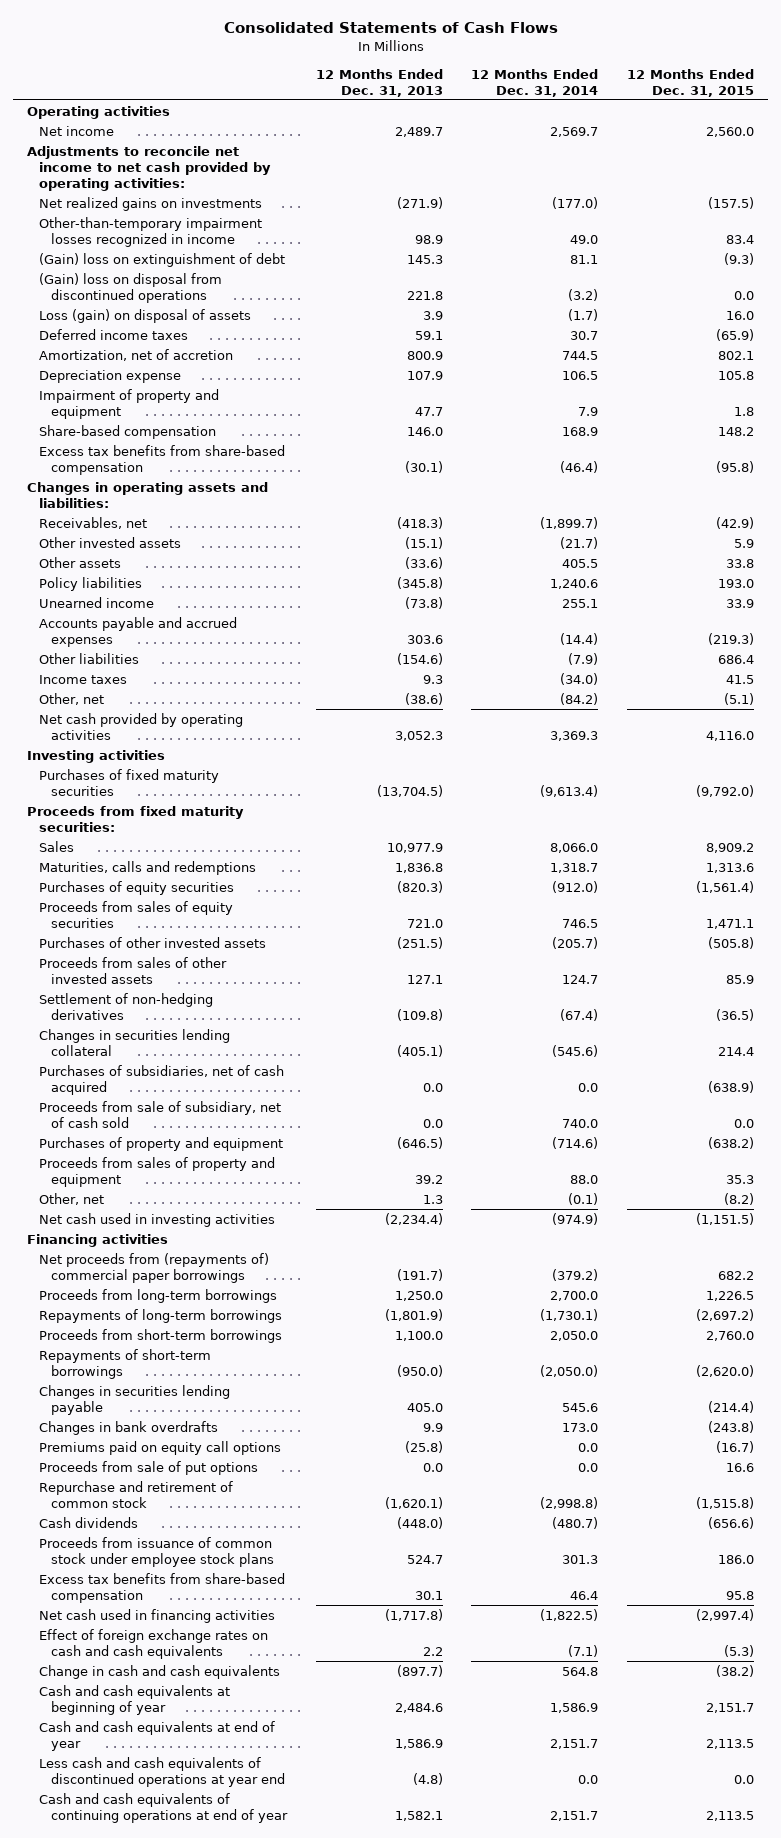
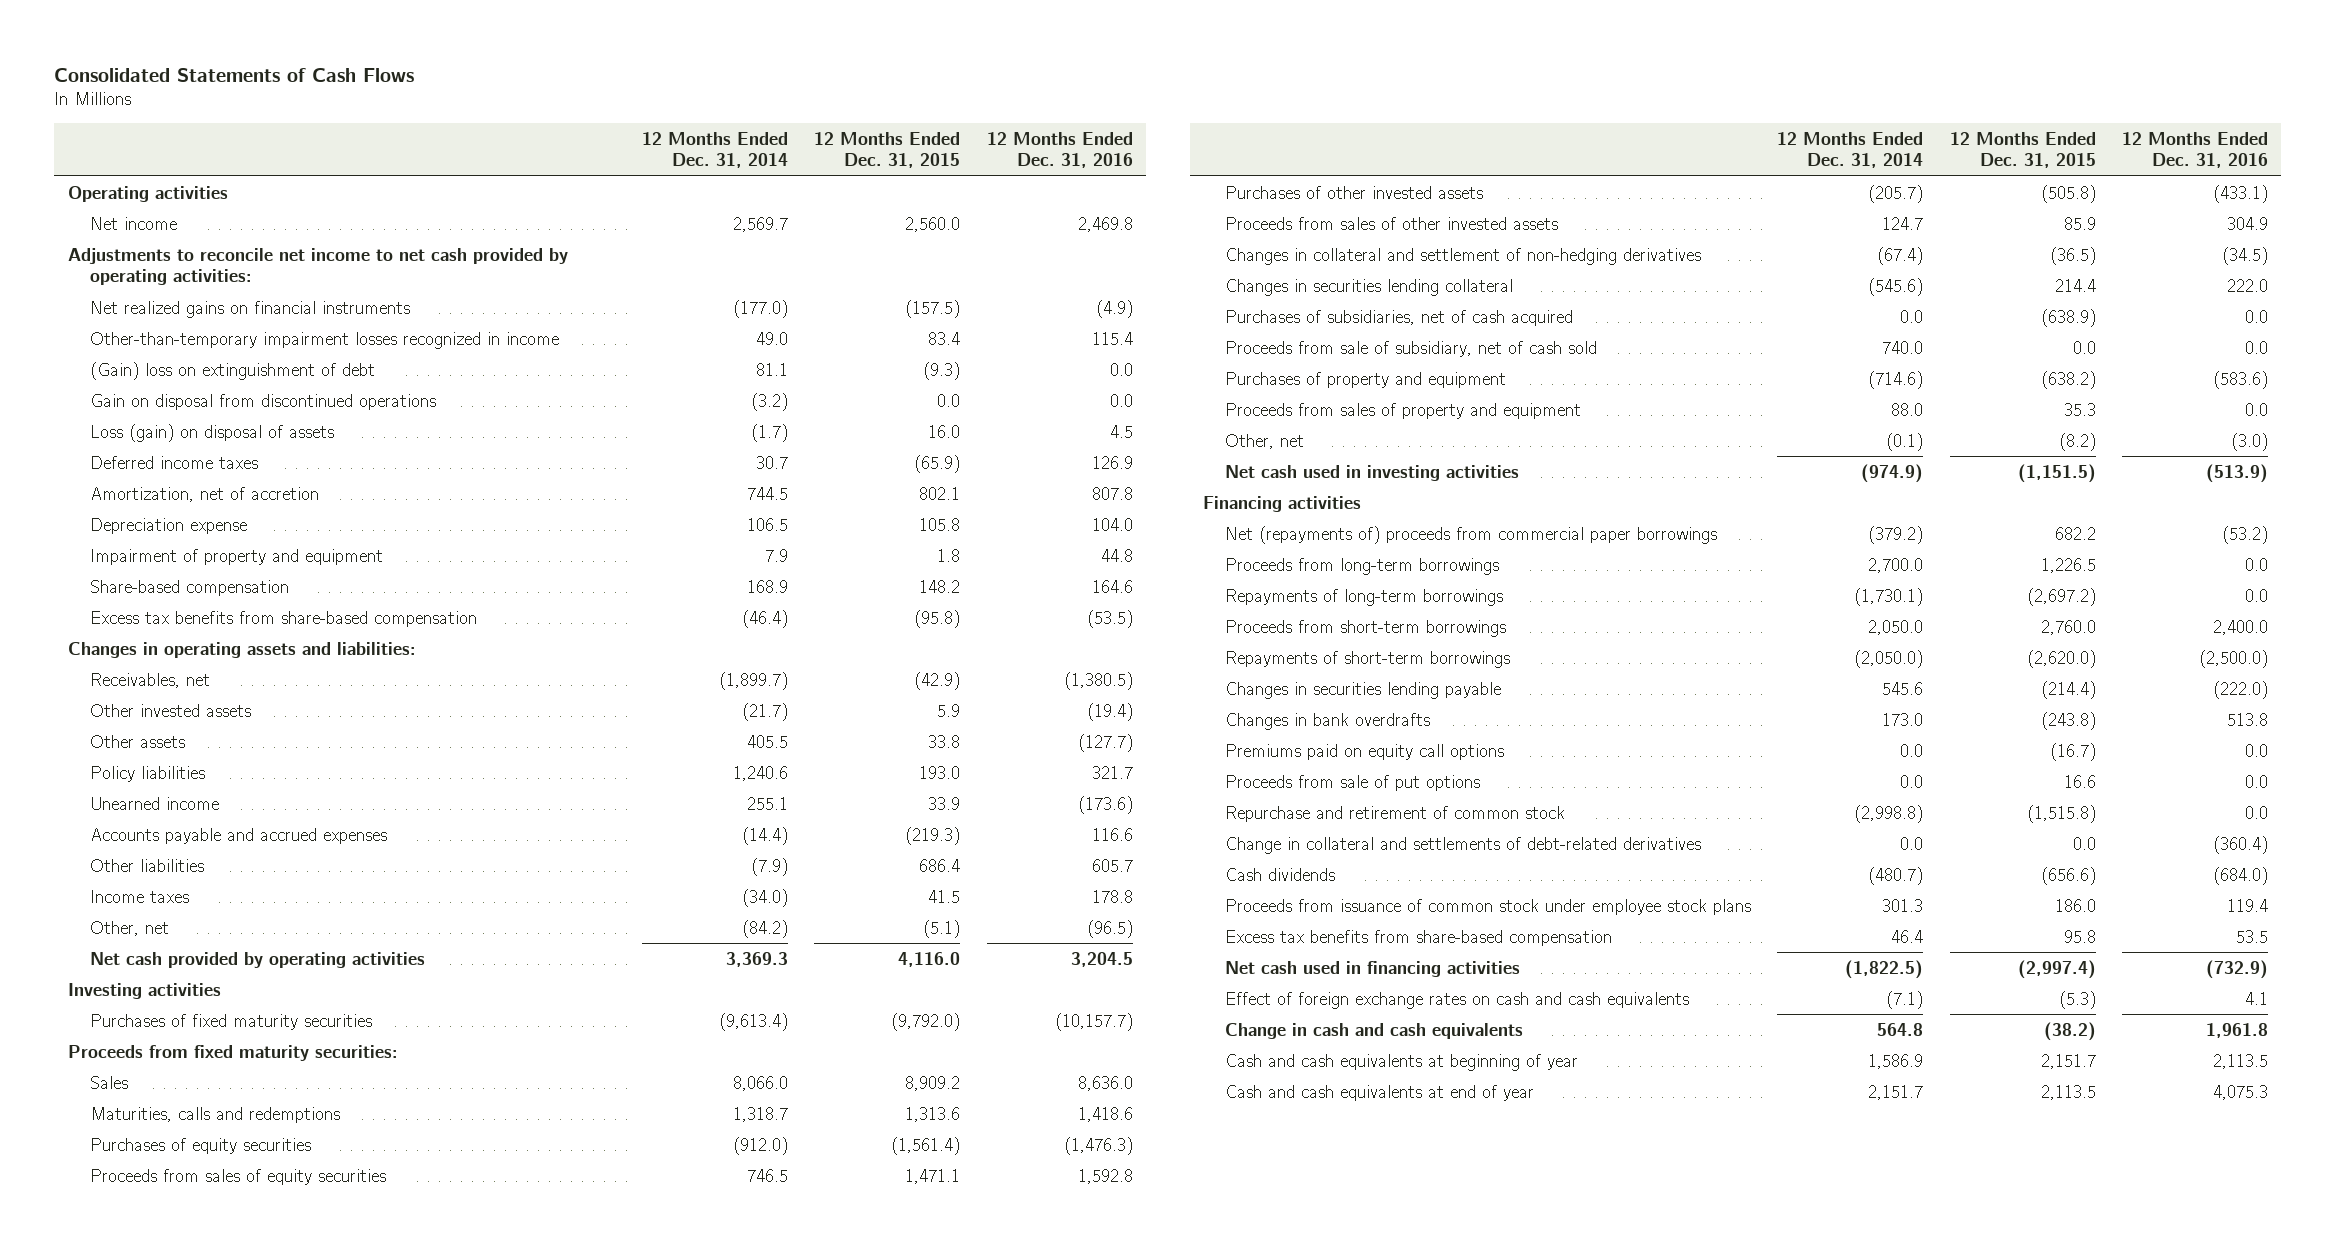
[315,68,443,97] 12 Months Ended Dec. 31, 2013 -> none
none -> [986,131,1133,169] 12 Months Ended Dec. 31, 2016
[39,196,263,211] Net realized gains on investments -> [89,300,410,318] Net realized gains on financial instruments
[39,272,223,303] (Gain) loss on disposal from discontinued operations -> [89,393,436,410] Gain on disposal from discontinued operations
[39,992,214,1020] Settlement of non-hedging derivatives -> [1225,247,1702,265] Changes in collateral and settlement of non-hedging derivatives
[39,1252,270,1283] Net proceeds from (repayments of) commercial paper borrowings -> [1225,525,1718,544] Net (repayments of) proceeds from commercial paper borrowings
none -> [1225,836,1702,854] Change in collateral and settlements of debt-related derivatives
[39,1756,286,1787] Less cash and cash equivalents of discontinued operations at year end -> none
[39,1792,289,1823] Cash and cash equivalents of continuing operations at end of year -> none

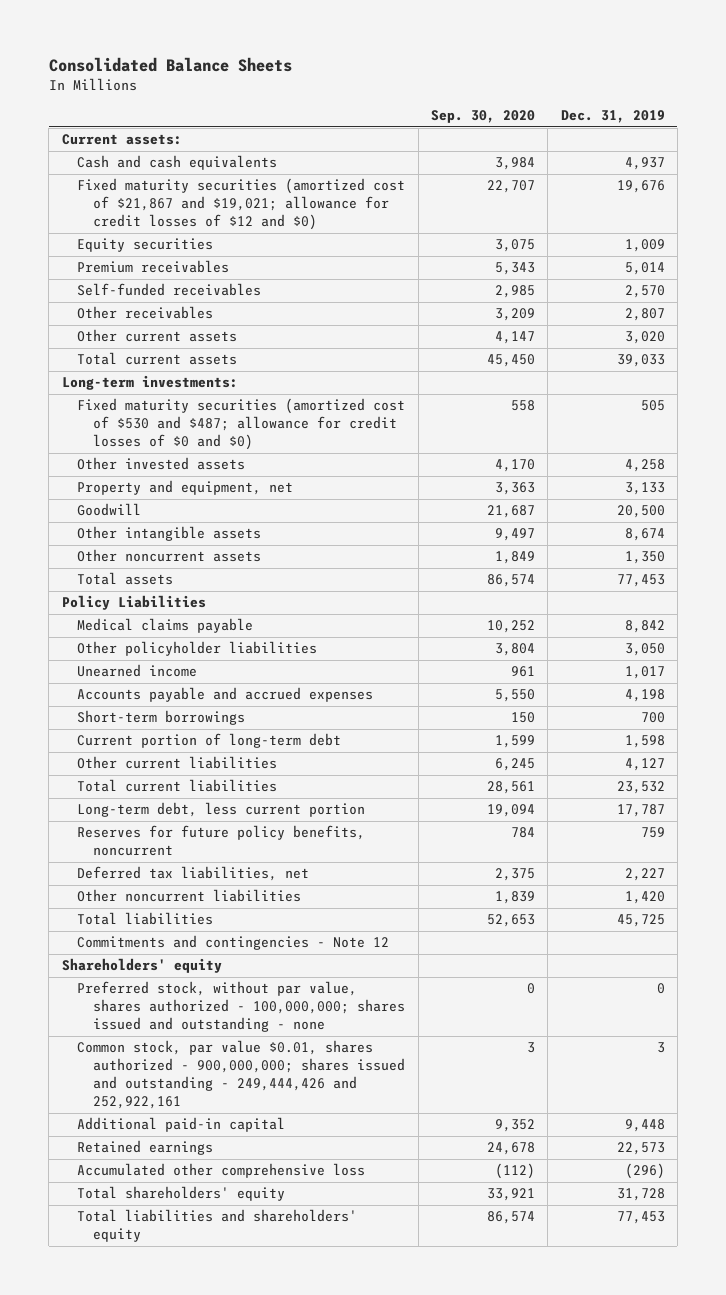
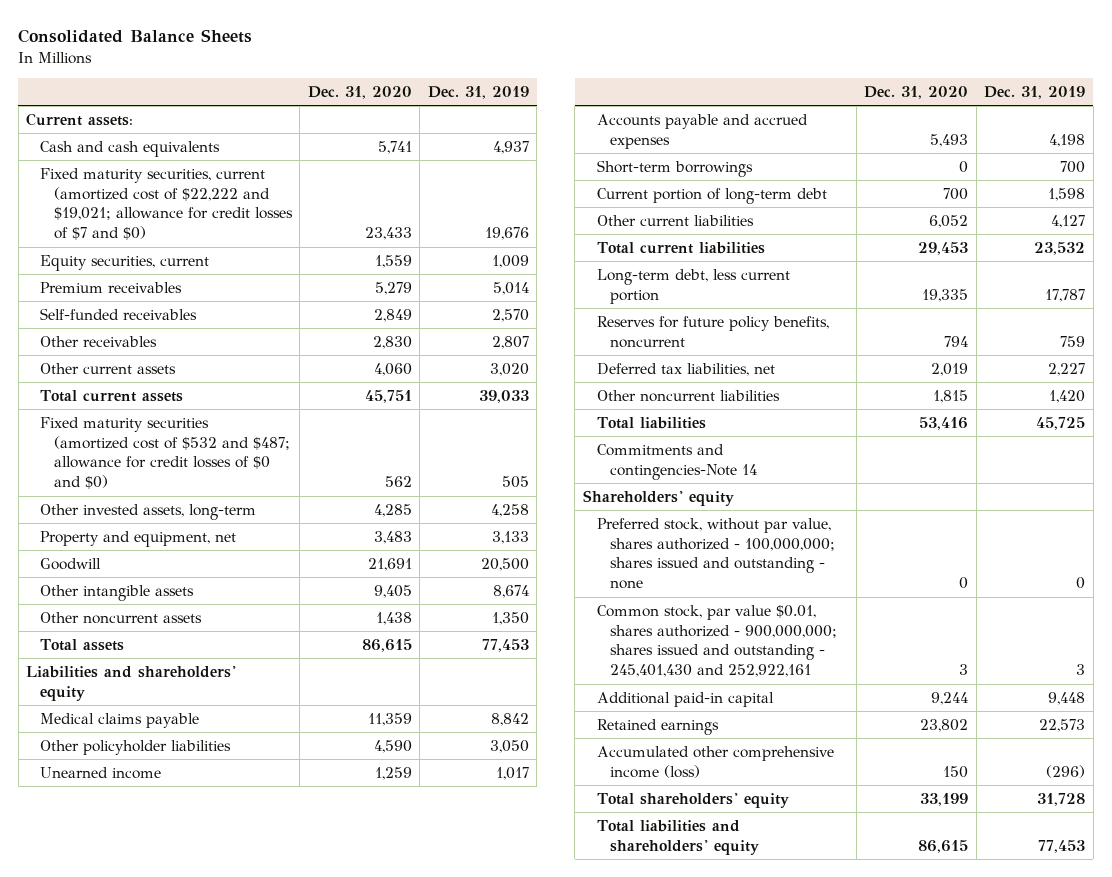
[430,110,535,124] Sep. 30, 2020 -> none
none -> [307,85,412,99] Dec. 31, 2020
[77,178,406,231] Fixed maturity securities (amortized cost of $21,867 and $19,021; allowance for credit losses of $12 and $0) -> [39,167,293,241] Fixed maturity securities, current (amortized cost of $22,222 and $19,021; allowance for credit losses of $7 and $0)
[77,238,214,253] Equity securities -> [39,254,209,271] Equity securities, current
[61,375,238,391] Long-term investments: -> none
[77,398,406,451] Fixed maturity securities (amortized cost of $530 and $487; allowance for credit losses of $0 and $0) -> [39,416,290,490] Fixed maturity securities (amortized cost of $532 and $487; allowance for credit losses of $0 and $0)
[77,457,246,471] Other invested assets -> [39,503,256,520] Other invested assets, long-term
[61,595,206,611] Policy Liabilities -> none
none -> [26,665,237,701] Liabilities and shareholders' equity
[77,935,390,951] Commitments and contingencies - Note 12 -> [596,443,758,480] Commitments and contingencies-Note 14
[77,1040,406,1110] Common stock, par value $0.01, shares authorized - 900,000,000; shares issued and outstanding - 249,444,426 and 252,922,161 -> [596,604,838,678] Common stock, par value $0.01, shares authorized - 900,000,000; shares issued and outstanding - 245,401,430 and 252,922,161
[77,1163,366,1179] Accumulated other comprehensive loss -> [596,745,834,778] Accumulated other comprehensive income (loss)

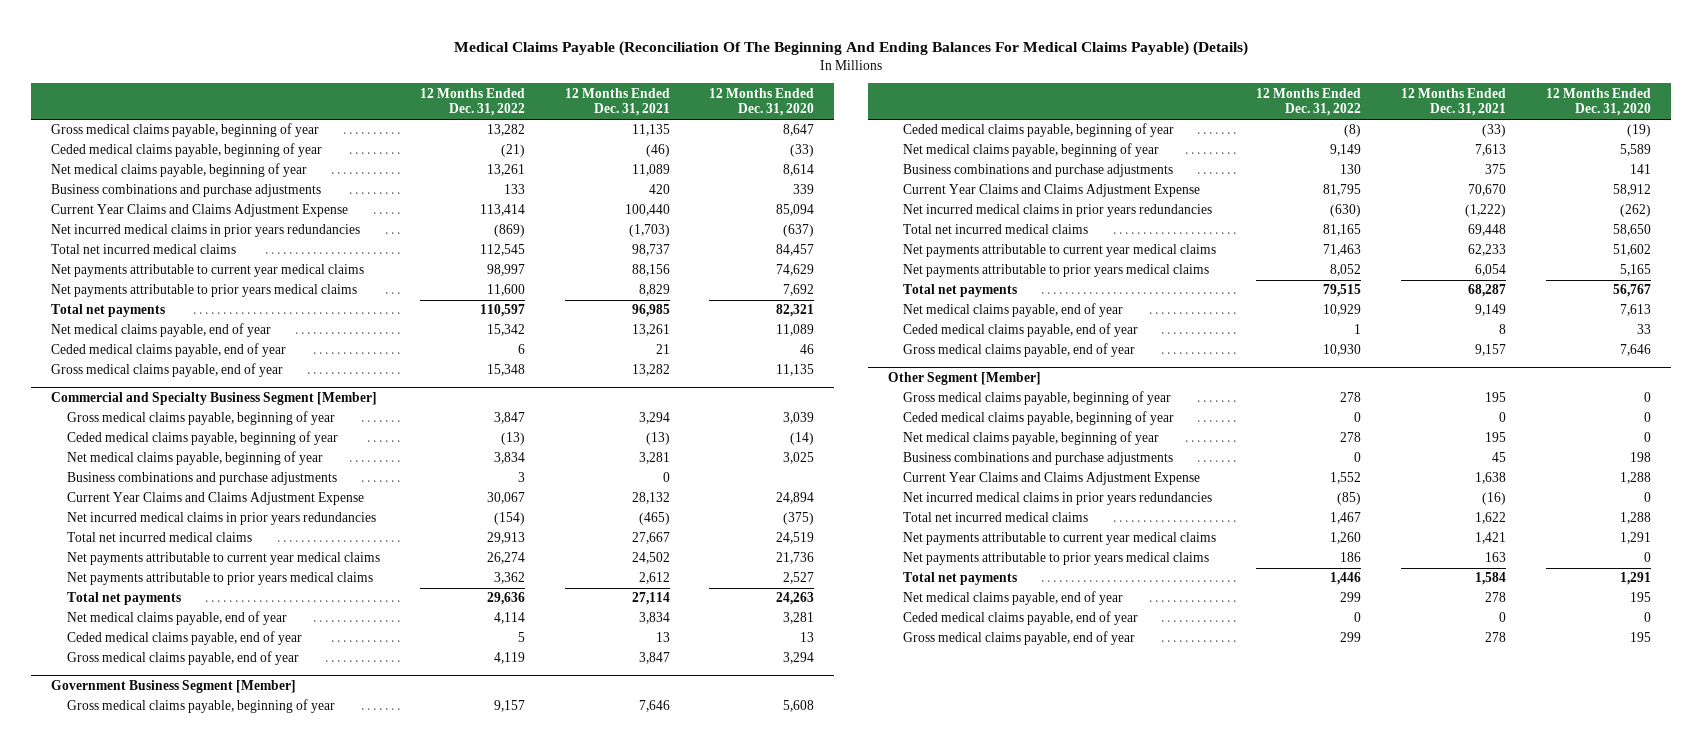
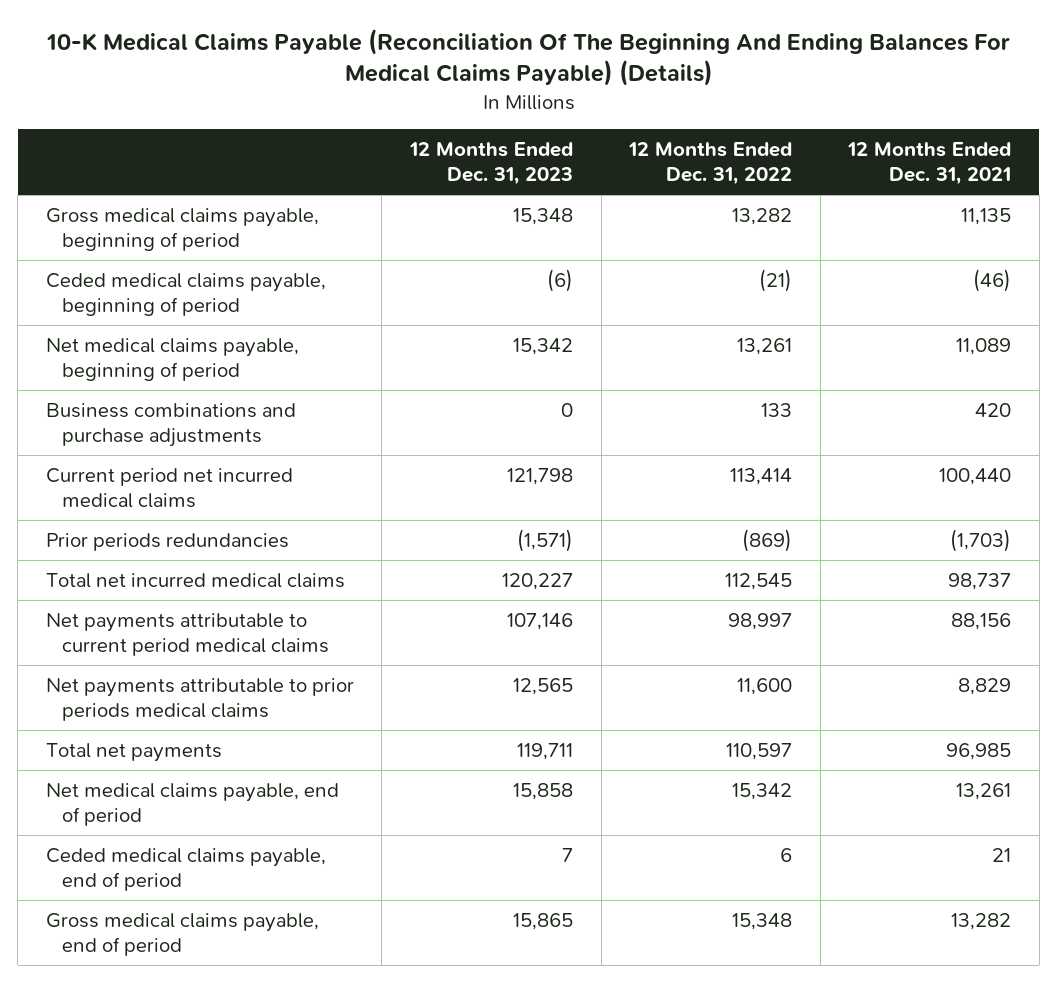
[454,40,1249,56] Medical Claims Payable (Reconciliation Of The Beginning And Ending Balances For Medical Claims Payable) (Details) -> [45,28,1010,87] 10-K Medical Claims Payable (Reconciliation Of The Beginning And Ending Balances For Medical Claims Payable) (Details)
[709,87,815,117] 12 Months Ended Dec. 31, 2020 -> none
none -> [409,141,574,186] 12 Months Ended Dec. 31, 2023
[51,123,320,138] Gross medical claims payable, beginning of year -> [45,207,319,251] Gross medical claims payable, beginning of period
[51,143,323,158] Ceded medical claims payable, beginning of year -> [45,272,326,316] Ceded medical claims payable, beginning of period
[51,163,308,178] Net medical claims payable, beginning of year -> [45,337,299,381] Net medical claims payable, beginning of period
[51,204,349,218] Current Year Claims and Claims Adjustment Expense -> [45,467,293,508] Current period net incurred medical claims
[51,224,361,238] Net incurred medical claims in prior years redundancies -> [45,532,289,551] Prior periods redundancies
[51,264,365,278] Net payments attributable to current year medical claims -> [45,612,330,656] Net payments attributable to current period medical claims
[51,284,358,298] Net payments attributable to prior years medical claims -> [45,677,354,721] Net payments attributable to prior periods medical claims
[51,392,378,406] Commercial and Specialty Business Segment [Member] -> none
[66,411,335,426] Gross medical claims payable, beginning of year -> none
[66,431,338,446] Ceded medical claims payable, beginning of year -> none
[66,451,323,466] Net medical claims payable, beginning of year -> none
[66,472,337,486] Business combinations and purchase adjustments -> none
[66,492,364,506] Current Year Claims and Claims Adjustment Expense -> none
[66,512,376,526] Net incurred medical claims in prior years redundancies -> none
[66,532,252,543] Total net incurred medical claims -> none
[66,552,380,566] Net payments attributable to current year medical claims -> none
[66,572,373,586] Net payments attributable to prior years medical claims -> none
[66,592,181,606] Total net payments -> none
[66,611,287,626] Net medical claims payable, end of year -> none
[66,631,302,646] Ceded medical claims payable, end of year -> none
[66,651,299,666] Gross medical claims payable, end of year -> none
[51,680,297,694] Government Business Segment [Member] -> none
[66,699,335,714] Gross medical claims payable, beginning of year -> none
[903,123,1175,138] Ceded medical claims payable, beginning of year -> none
[903,143,1160,158] Net medical claims payable, beginning of year -> none
[903,164,1174,178] Business combinations and purchase adjustments -> none
[903,184,1201,198] Current Year Claims and Claims Adjustment Expense -> none
[903,204,1213,218] Net incurred medical claims in prior years redundancies -> none
[903,224,1089,235] Total net incurred medical claims -> none
[903,244,1217,258] Net payments attributable to current year medical claims -> none
[903,264,1210,278] Net payments attributable to prior years medical claims -> none
[903,284,1018,298] Total net payments -> none
[903,303,1124,318] Net medical claims payable, end of year -> none
[903,323,1139,338] Ceded medical claims payable, end of year -> none
[903,343,1136,358] Gross medical claims payable, end of year -> none
[887,372,1041,386] Other Segment [Member] -> none
[903,391,1172,406] Gross medical claims payable, beginning of year -> none
[903,411,1175,426] Ceded medical claims payable, beginning of year -> none
[903,431,1160,446] Net medical claims payable, beginning of year -> none
[903,452,1174,466] Business combinations and purchase adjustments -> none
[903,472,1201,486] Current Year Claims and Claims Adjustment Expense -> none
[903,492,1213,506] Net incurred medical claims in prior years redundancies -> none
[903,512,1089,523] Total net incurred medical claims -> none
[903,532,1217,546] Net payments attributable to current year medical claims -> none
[903,552,1210,566] Net payments attributable to prior years medical claims -> none
[903,572,1018,586] Total net payments -> none
[903,591,1124,606] Net medical claims payable, end of year -> none
[903,611,1139,626] Ceded medical claims payable, end of year -> none
[903,631,1136,646] Gross medical claims payable, end of year -> none
[51,323,272,338] Net medical claims payable, end of year -> [45,782,339,826] Net medical claims payable, end of period
[51,343,287,358] Ceded medical claims payable, end of year -> [45,847,326,891] Ceded medical claims payable, end of period
[51,363,284,378] Gross medical claims payable, end of year -> [45,912,319,956] Gross medical claims payable, end of period

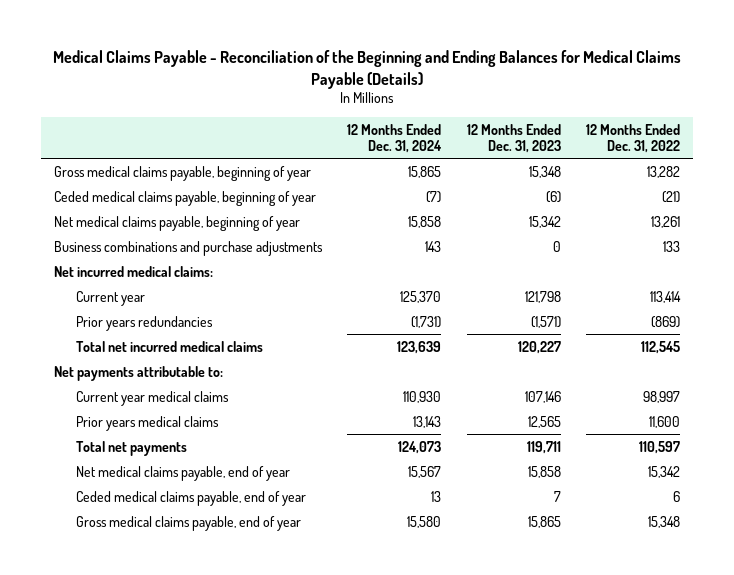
[45,28,1010,87] 10-K Medical Claims Payable (Reconciliation Of The Beginning And Ending Balances For Medical Claims Payable) (Details) -> [53,50,682,89] Medical Claims Payable - Reconciliation of the Beginning and Ending Balances for Medical Claims Payable (Details)
[847,141,1012,186] 12 Months Ended Dec. 31, 2021 -> none
none -> [347,123,443,153] 12 Months Ended Dec. 31, 2024
[45,207,319,251] Gross medical claims payable, beginning of period -> [54,165,312,181] Gross medical claims payable, beginning of year
[45,272,326,316] Ceded medical claims payable, beginning of period -> [54,190,317,206] Ceded medical claims payable, beginning of year
[45,337,299,381] Net medical claims payable, beginning of period -> [54,215,301,231] Net medical claims payable, beginning of year
none -> [54,265,214,277] Net incurred medical claims:
[45,467,293,508] Current period net incurred medical claims -> [75,290,145,306] Current year
[45,532,289,551] Prior periods redundancies -> [75,315,213,331] Prior years redundancies
none -> [54,365,224,381] Net payments attributable to:
[45,612,330,656] Net payments attributable to current period medical claims -> [75,390,229,406] Current year medical claims
[45,677,354,721] Net payments attributable to prior periods medical claims -> [75,415,219,431] Prior years medical claims
[45,782,339,826] Net medical claims payable, end of period -> [75,465,290,481] Net medical claims payable, end of year
[45,847,326,891] Ceded medical claims payable, end of period -> [75,490,306,506] Ceded medical claims payable, end of year
[45,912,319,956] Gross medical claims payable, end of period -> [75,515,301,531] Gross medical claims payable, end of year

